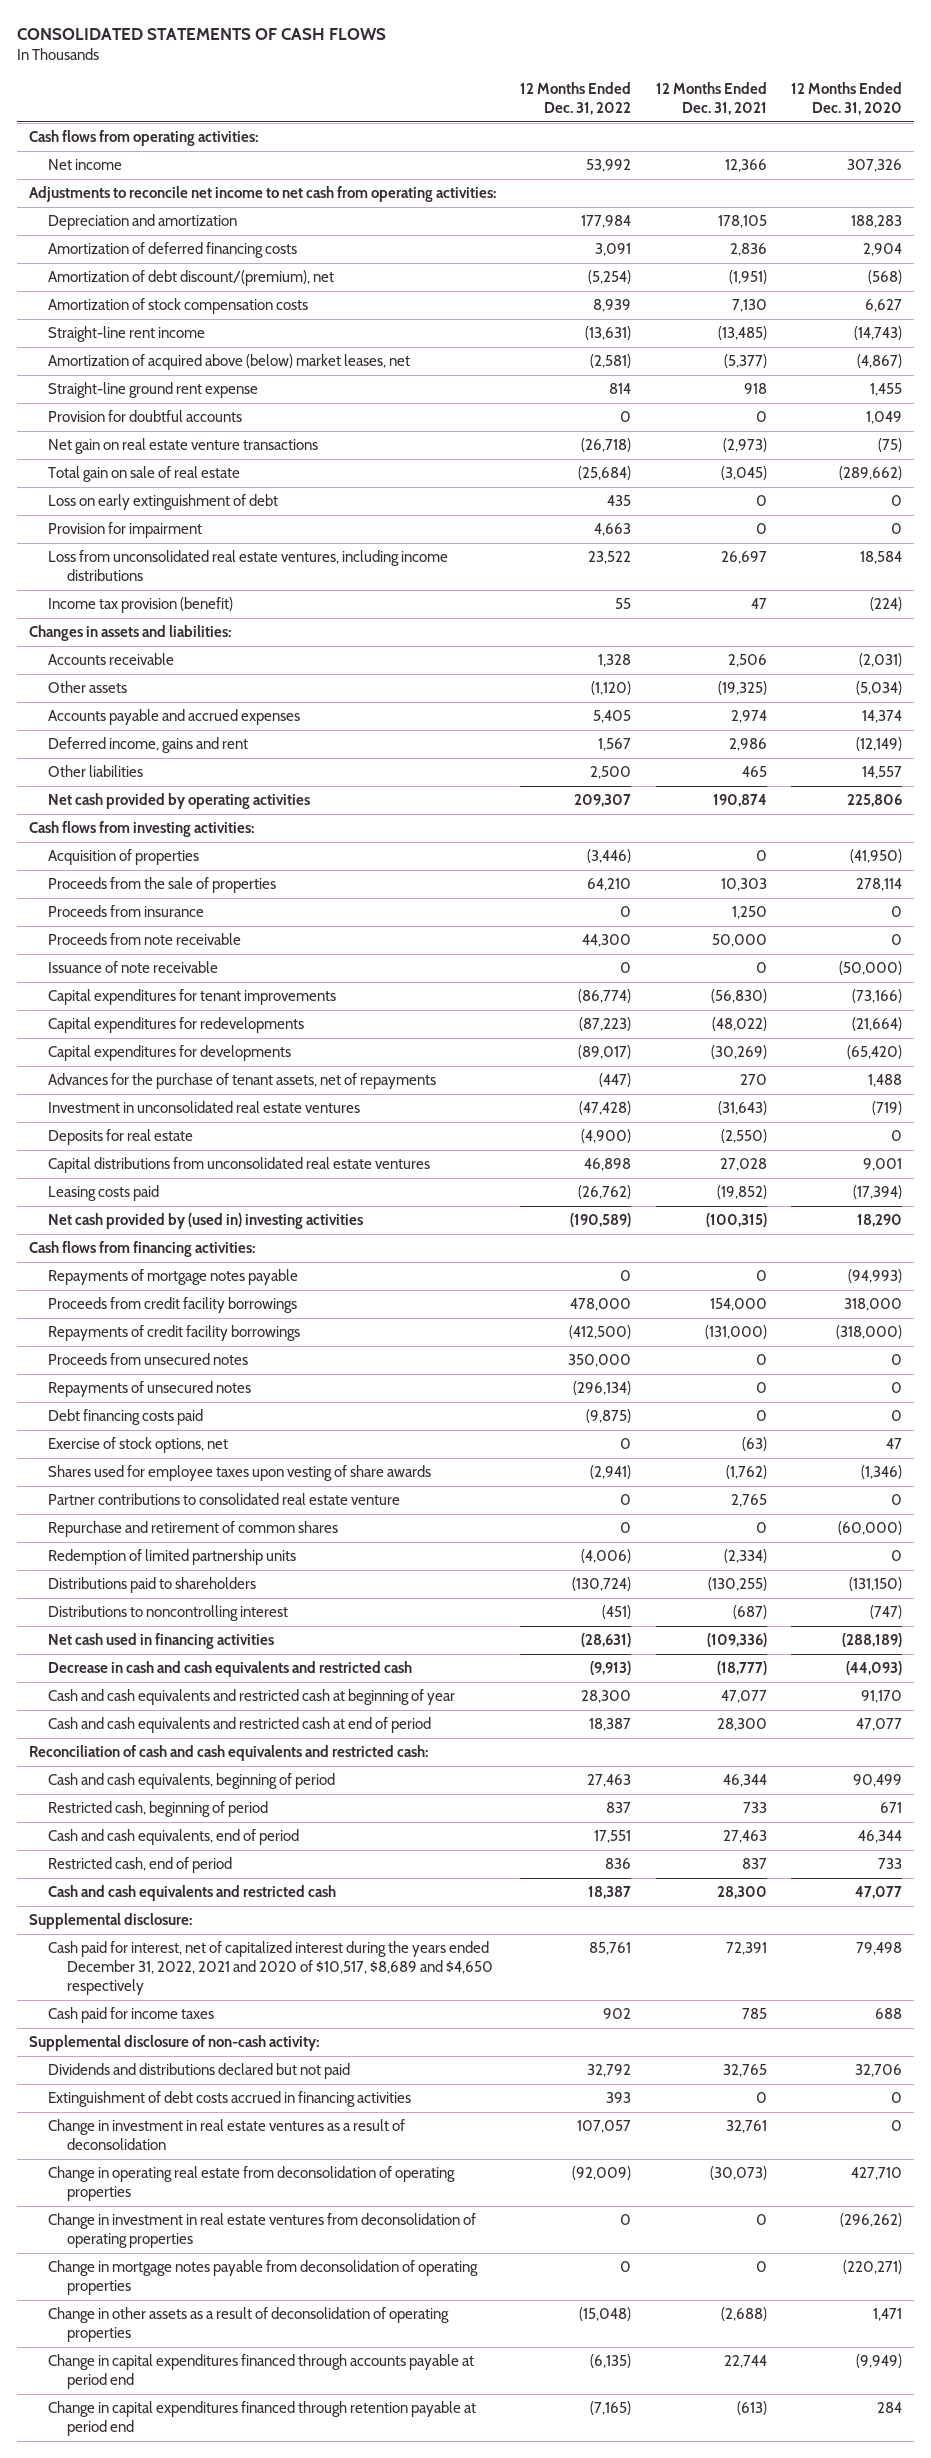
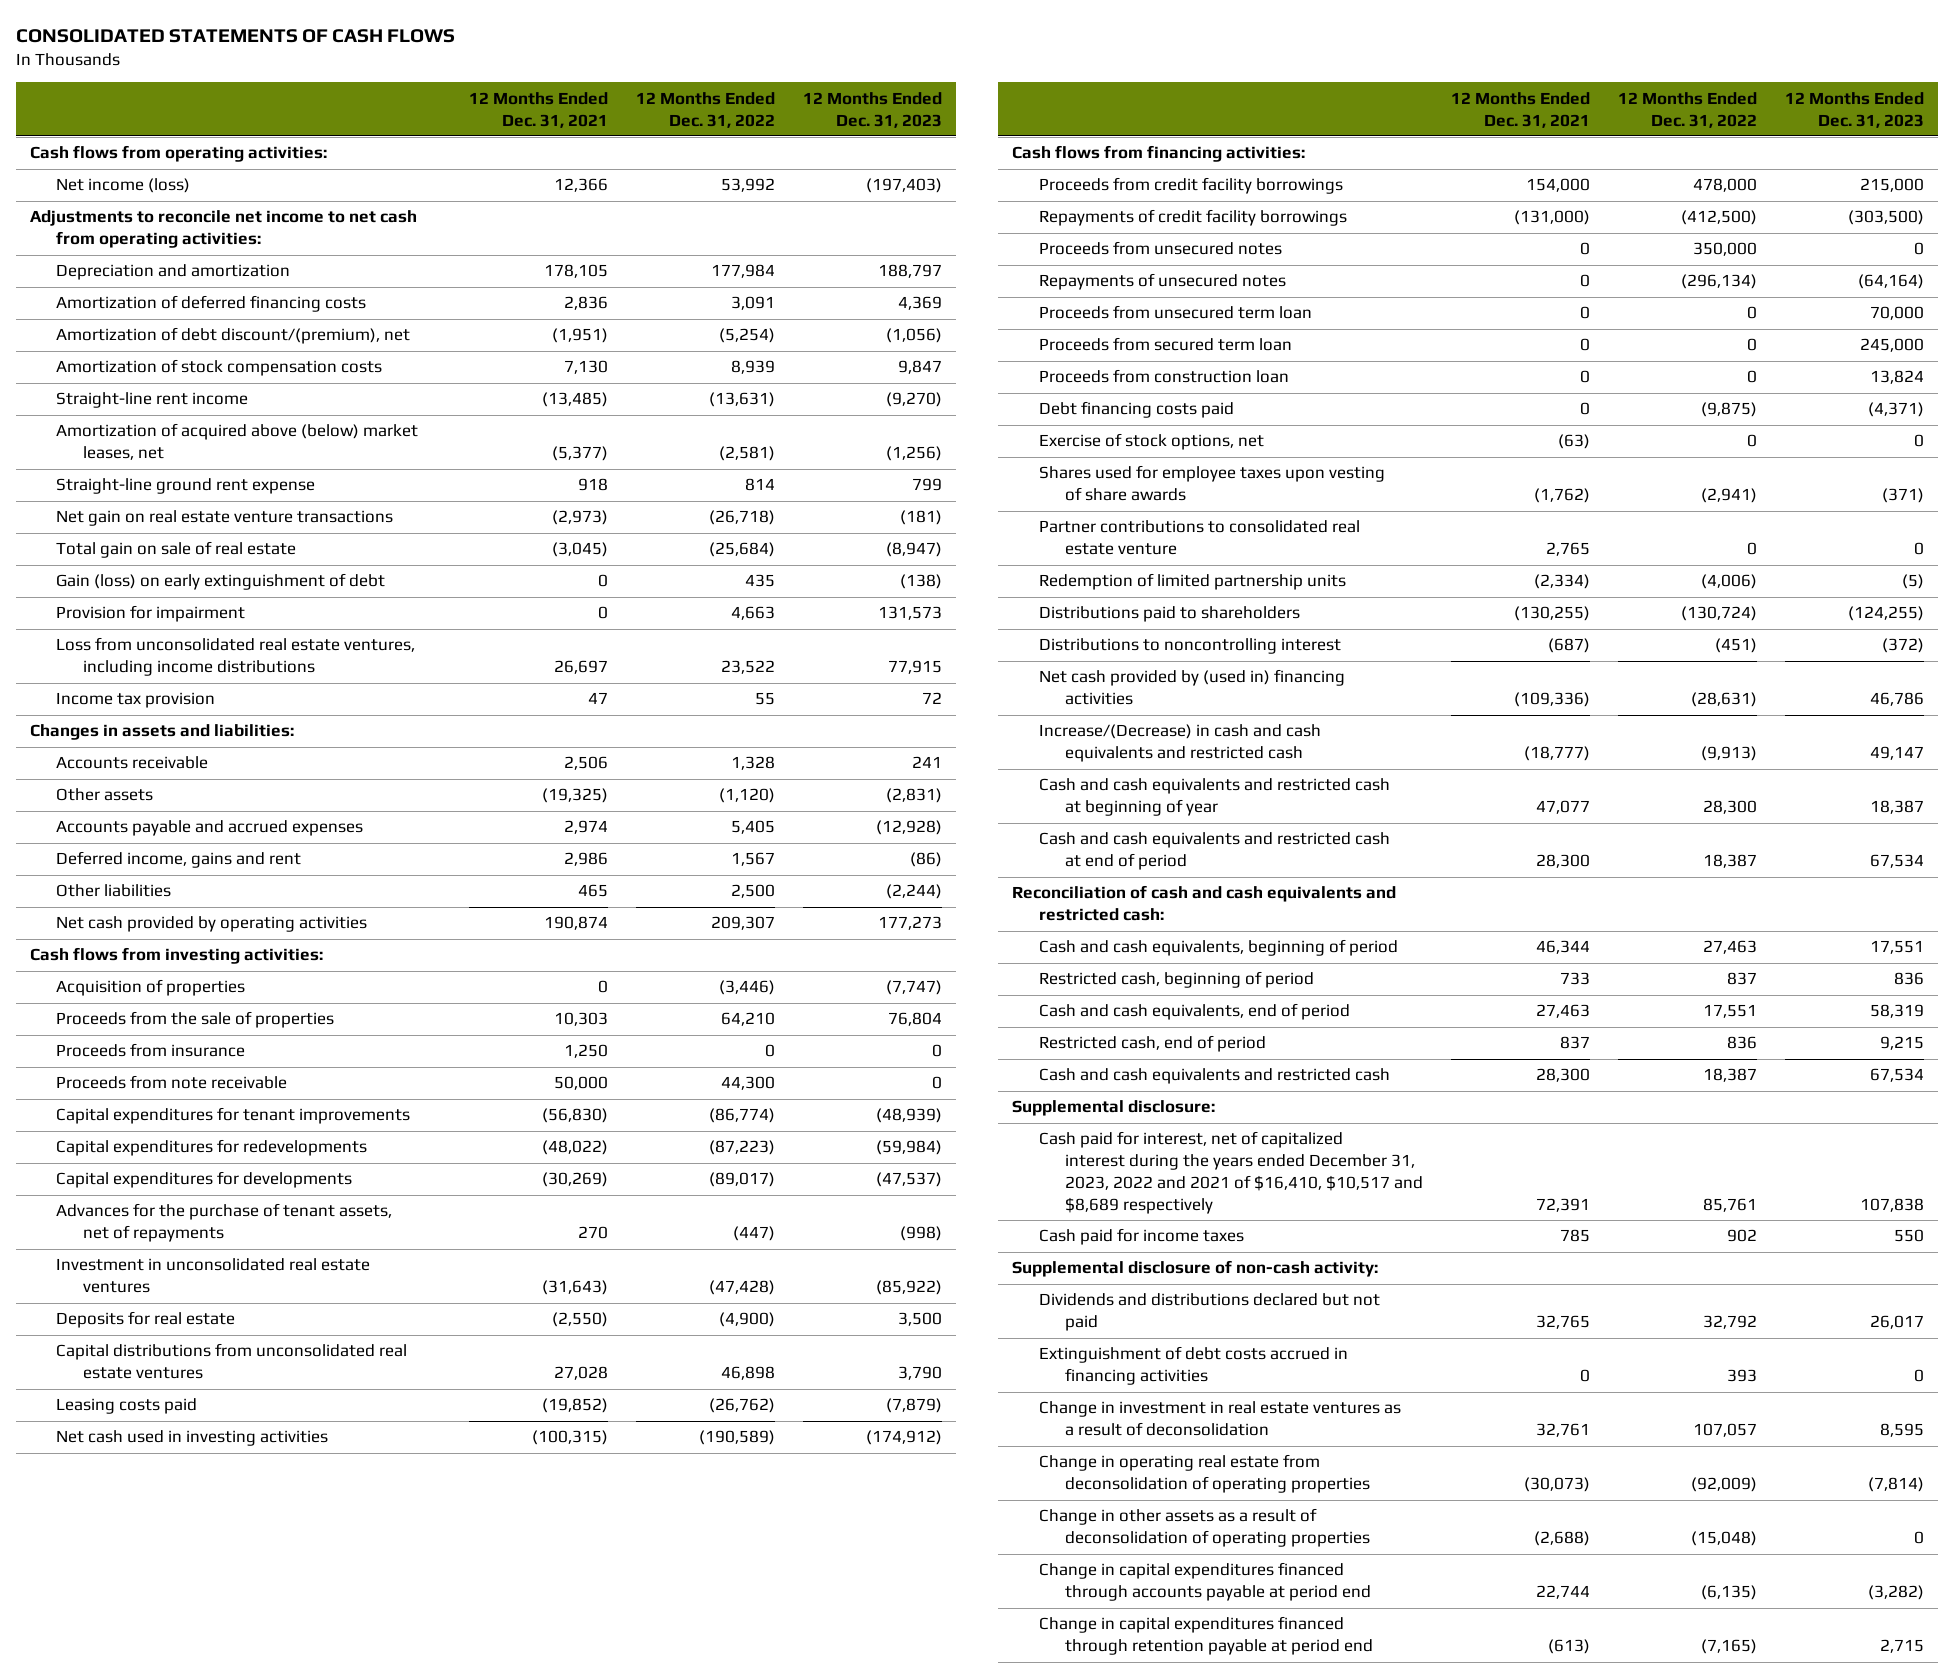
[790,82,902,116] 12 Months Ended Dec. 31, 2020 -> none
none -> [802,91,942,128] 12 Months Ended Dec. 31, 2023
[48,159,123,171] Net income -> [56,178,191,194] Net income (loss)
[48,410,243,423] Provision for doubtful accounts -> none
[48,494,279,511] Loss on early extinguishment of debt -> [56,573,386,591] Gain (loss) on early extinguishment of debt
[48,597,234,614] Income tax provision (benefit) -> [56,692,216,709] Income tax provision
[48,961,219,974] Issuance of note receivable -> none
[48,1213,364,1230] Net cash provided by (used in) investing activities -> [56,1430,329,1447] Net cash used in investing activities
[48,1269,299,1286] Repayments of mortgage notes payable -> none
none -> [1038,305,1312,320] Proceeds from unsecured term loan
none -> [1038,337,1292,352] Proceeds from secured term loan
none -> [1038,369,1289,384] Proceeds from construction loan
[48,1521,339,1538] Repurchase and retirement of common shares -> none
[48,1633,275,1650] Net cash used in financing activities -> [1038,669,1345,706] Net cash provided by (used in) financing activities
[48,1661,413,1678] Decrease in cash and cash equivalents and restricted cash -> [1038,724,1321,763] Increase/(Decrease) in cash and cash equivalents and restricted cash
[48,1941,493,1995] Cash paid for interest, net of capitalized interest during the years ended December 31, 2022, 2021 and 2020 of $10,517, $8,689 and $4,650 respectively -> [1038,1131,1423,1214] Cash paid for interest, net of capitalized interest during the years ended December 31, 2023, 2022 and 2021 of $16,410, $10,517 and $8,689 respectively
[48,2213,477,2249] Change in investment in real estate ventures from deconsolidation of operating properties -> none
[48,2260,479,2296] Change in mortgage notes payable from deconsolidation of operating properties -> none

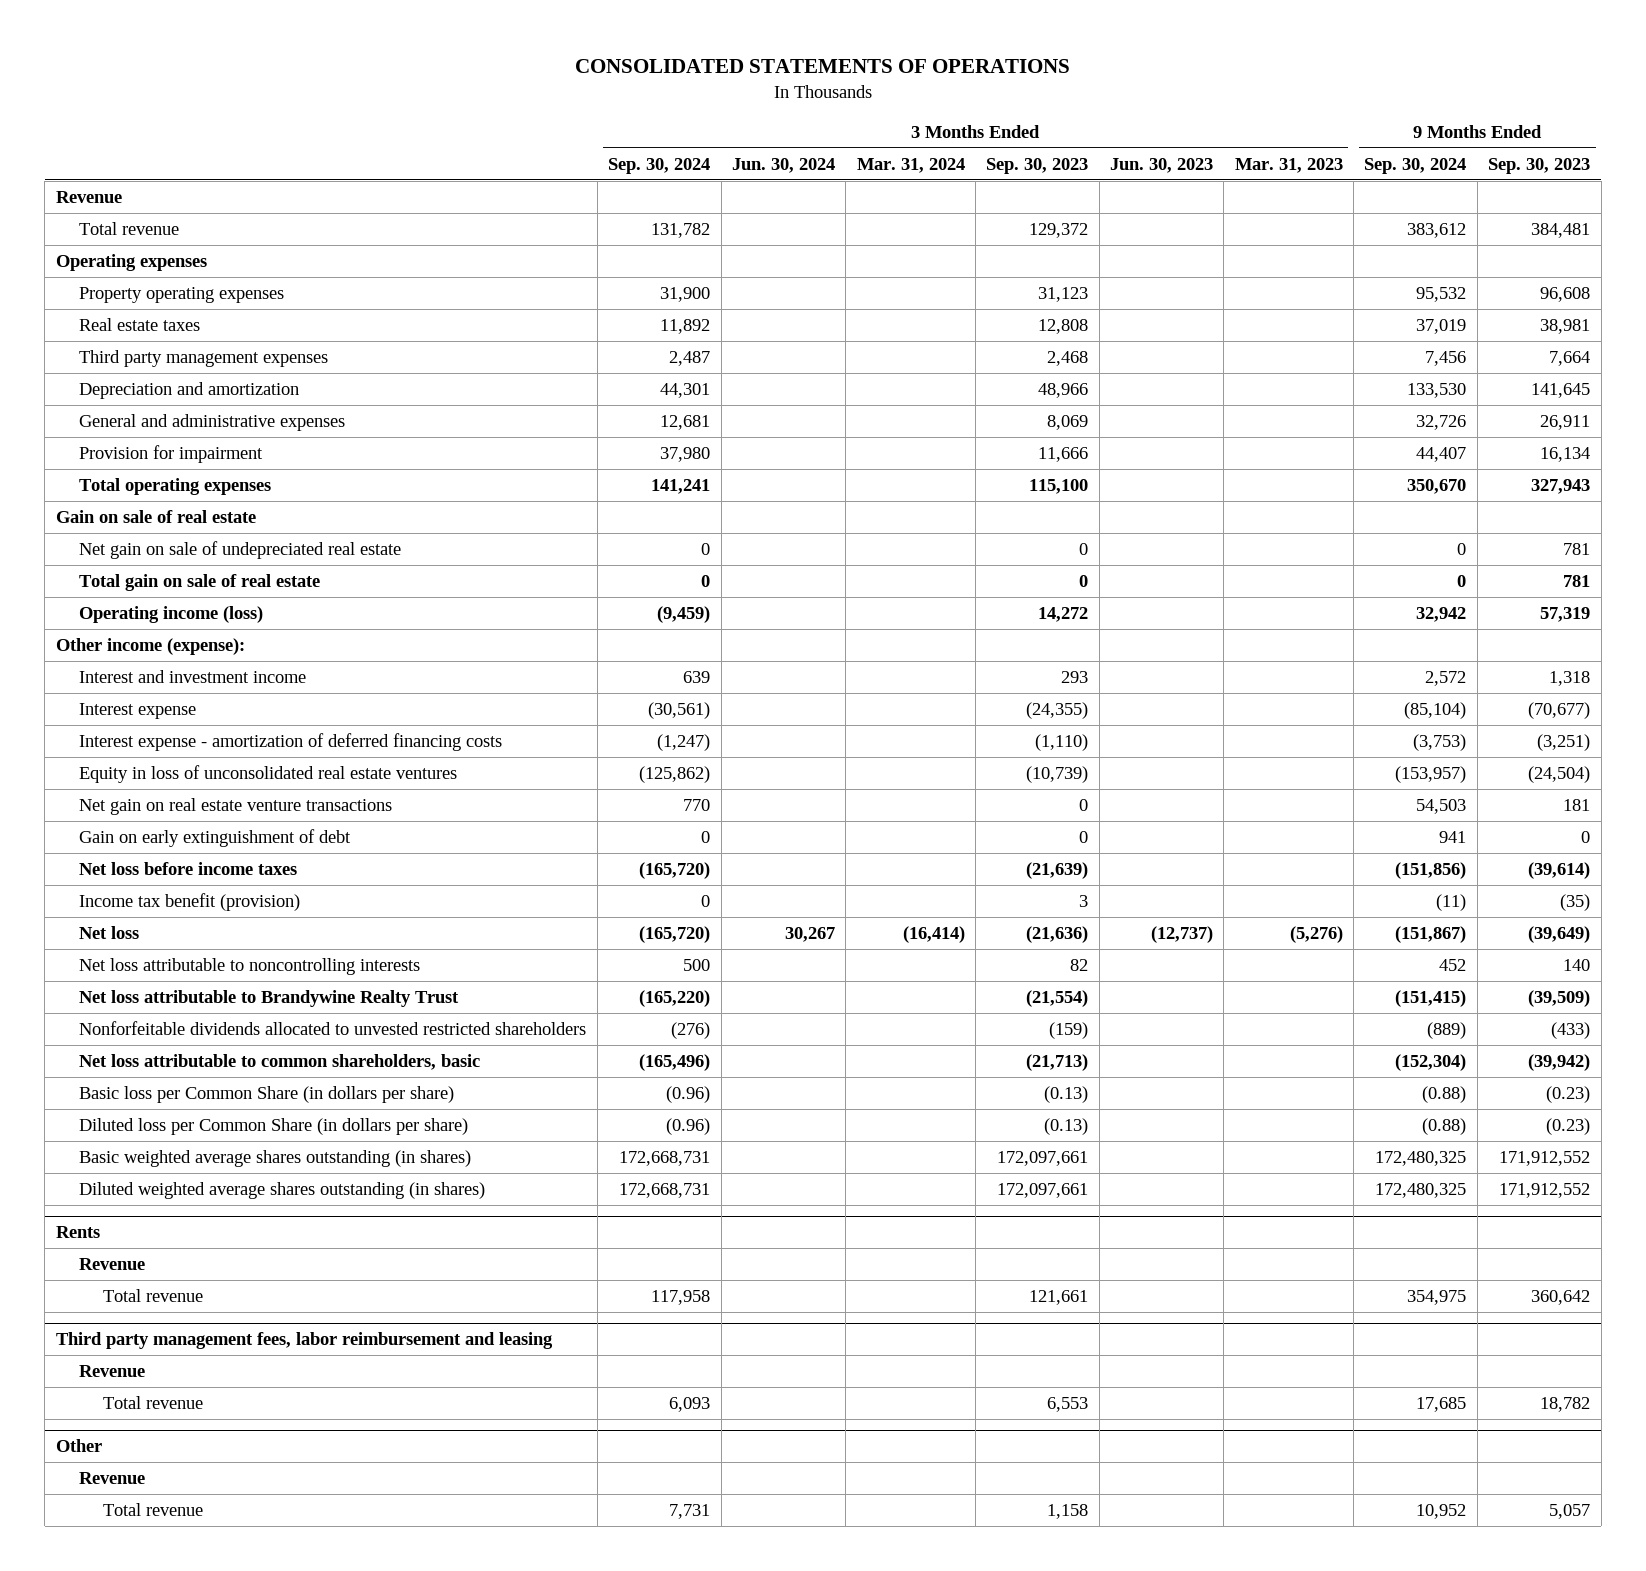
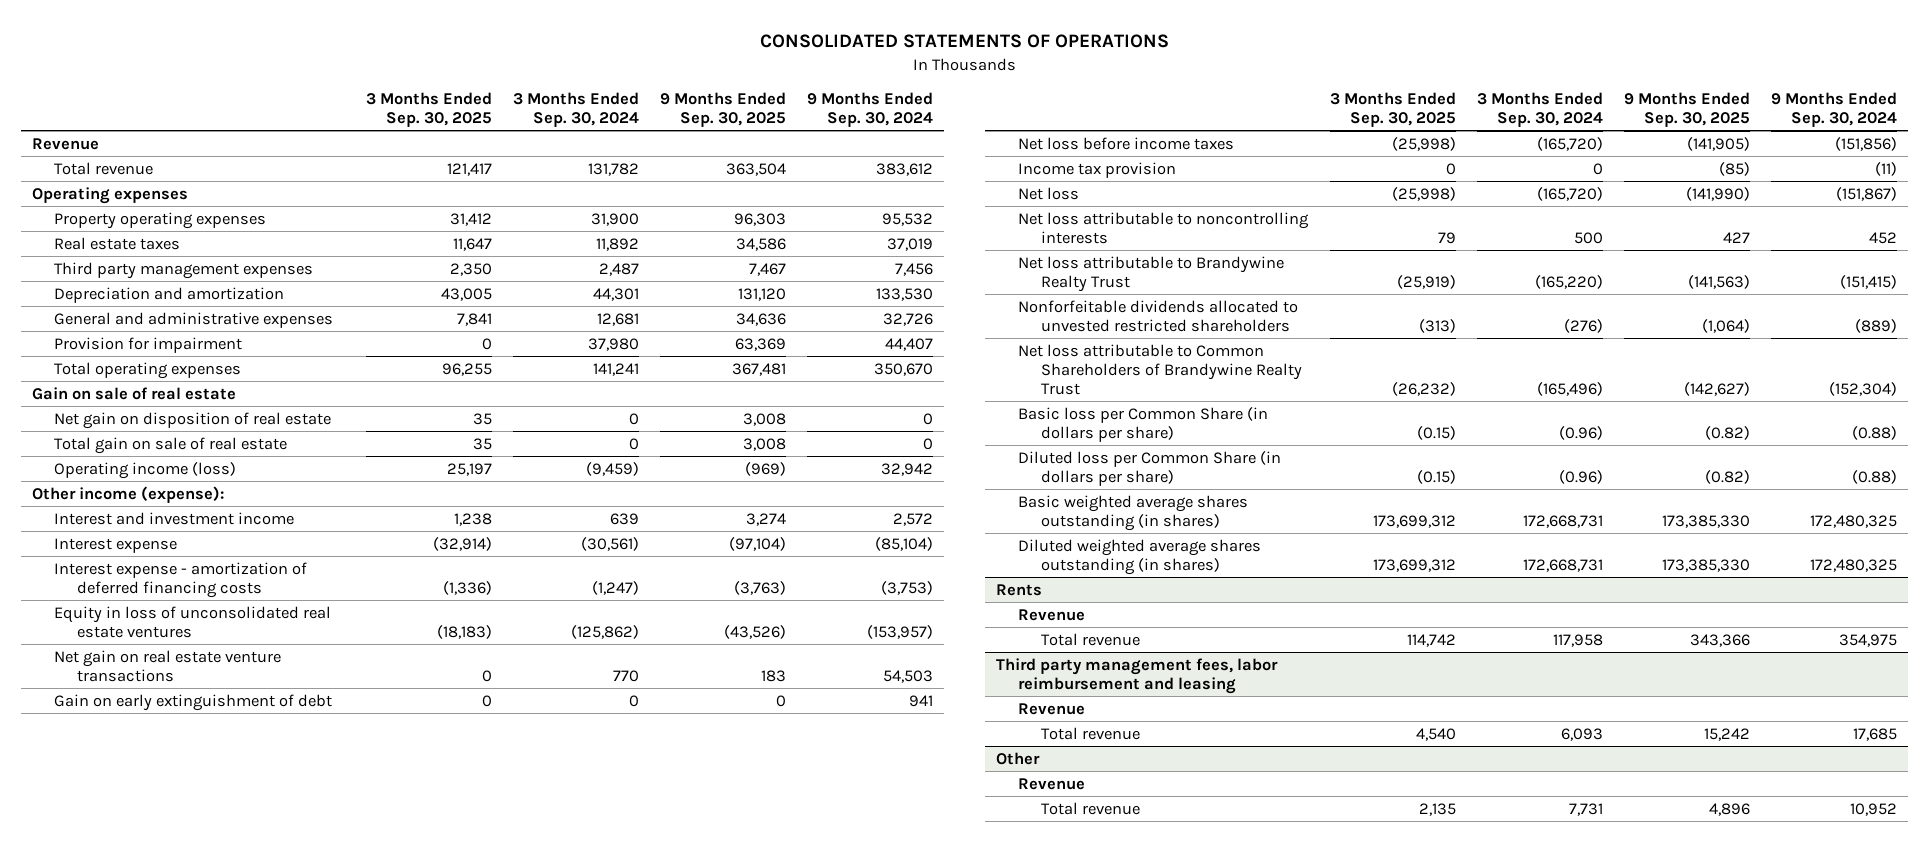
[731,157,835,173] Jun. 30, 2024 -> none
[856,157,965,173] Mar. 31, 2024 -> none
[986,157,1089,174] Sep. 30, 2023 -> none
[1110,157,1214,173] Jun. 30, 2023 -> none
[1234,157,1343,173] Mar. 31, 2023 -> none
[1488,157,1591,174] Sep. 30, 2023 -> none
none -> [365,92,492,128] 3 Months Ended Sep. 30, 2025
none -> [659,92,786,128] 9 Months Ended Sep. 30, 2025
[79,540,402,559] Net gain on sale of undepreciated real estate -> [54,411,332,429] Net gain on disposition of real estate
[79,892,301,911] Income tax benefit (provision) -> [1018,161,1177,178] Income tax provision
[79,1053,481,1070] Net loss attributable to common shareholders, basic -> [1018,343,1302,396] Net loss attributable to Common Shareholders of Brandywine Realty Trust

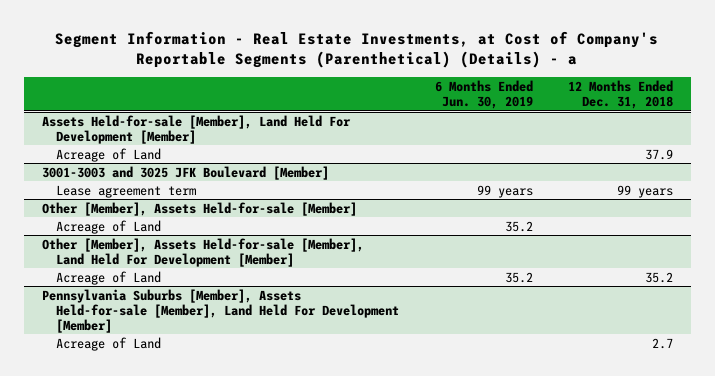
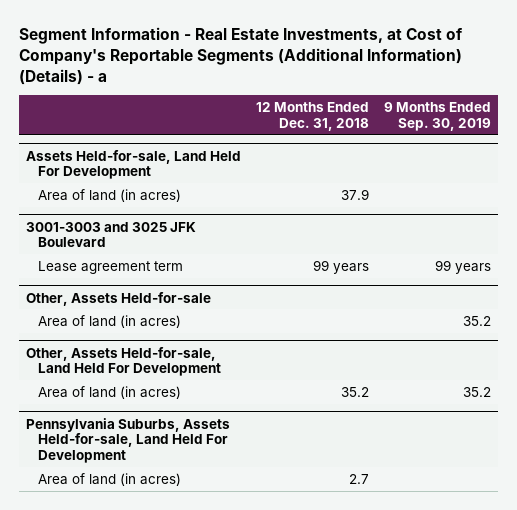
[55,31,659,69] Segment Information - Real Estate Investments, at Cost of Company's Reportable Segments (Parenthetical) (Details) - a -> [18,26,463,85] Segment Information - Real Estate Investments, at Cost of Company's Reportable Segments (Additional Information) (Details) - a
[434,80,533,110] 6 Months Ended Jun. 30, 2019 -> none
none -> [384,102,492,131] 9 Months Ended Sep. 30, 2019
[41,114,351,144] Assets Held-for-sale [Member], Land Held For Development [Member] -> [26,149,242,180] Assets Held-for-sale, Land Held For Development
[56,147,162,162] Acreage of Land -> [38,188,182,202] Area of land (in acres)
[41,165,329,180] 3001-3003 and 3025 JFK Boulevard [Member] -> [26,221,197,248] 3001-3003 and 3025 JFK Boulevard
[41,201,357,216] Other [Member], Assets Held-for-sale [Member] -> [26,291,212,306] Other, Assets Held-for-sale
[56,219,162,234] Acreage of Land -> [38,314,182,328] Area of land (in acres)
[41,237,364,267] Other [Member], Assets Held-for-sale [Member], Land Held For Development [Member] -> [26,346,222,377] Other, Assets Held-for-sale, Land Held For Development
[56,270,162,285] Acreage of Land -> [38,385,182,399] Area of land (in acres)
[41,288,400,333] Pennsylvania Suburbs [Member], Assets Held-for-sale [Member], Land Held For Development [Member] -> [26,417,231,464] Pennsylvania Suburbs, Assets Held-for-sale, Land Held For Development
[56,336,162,351] Acreage of Land -> [38,472,182,486] Area of land (in acres)

